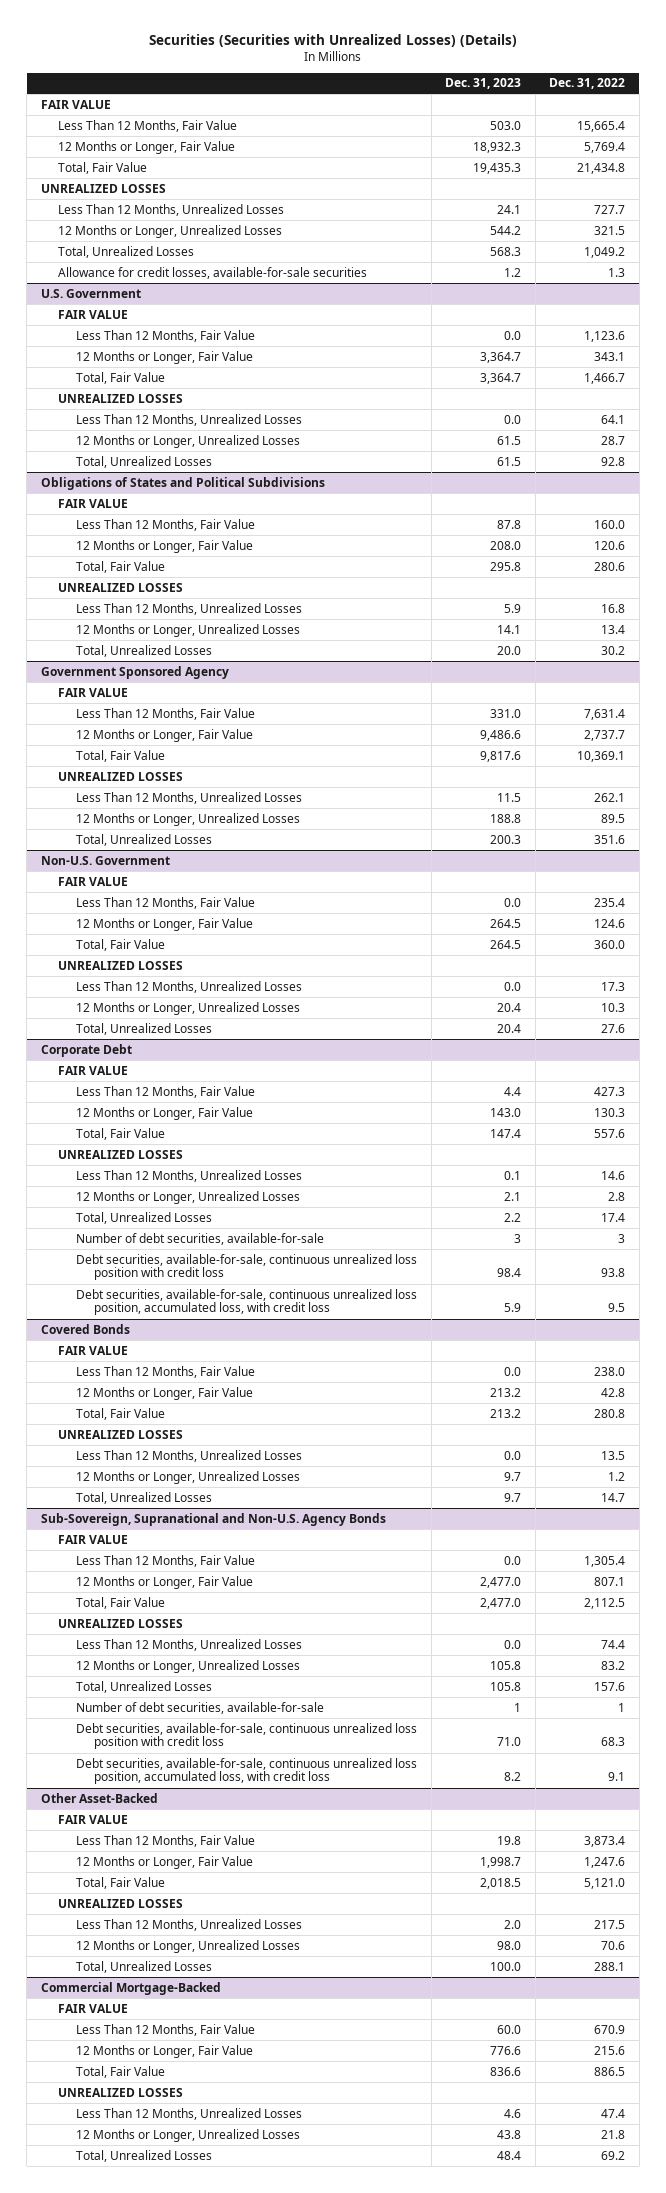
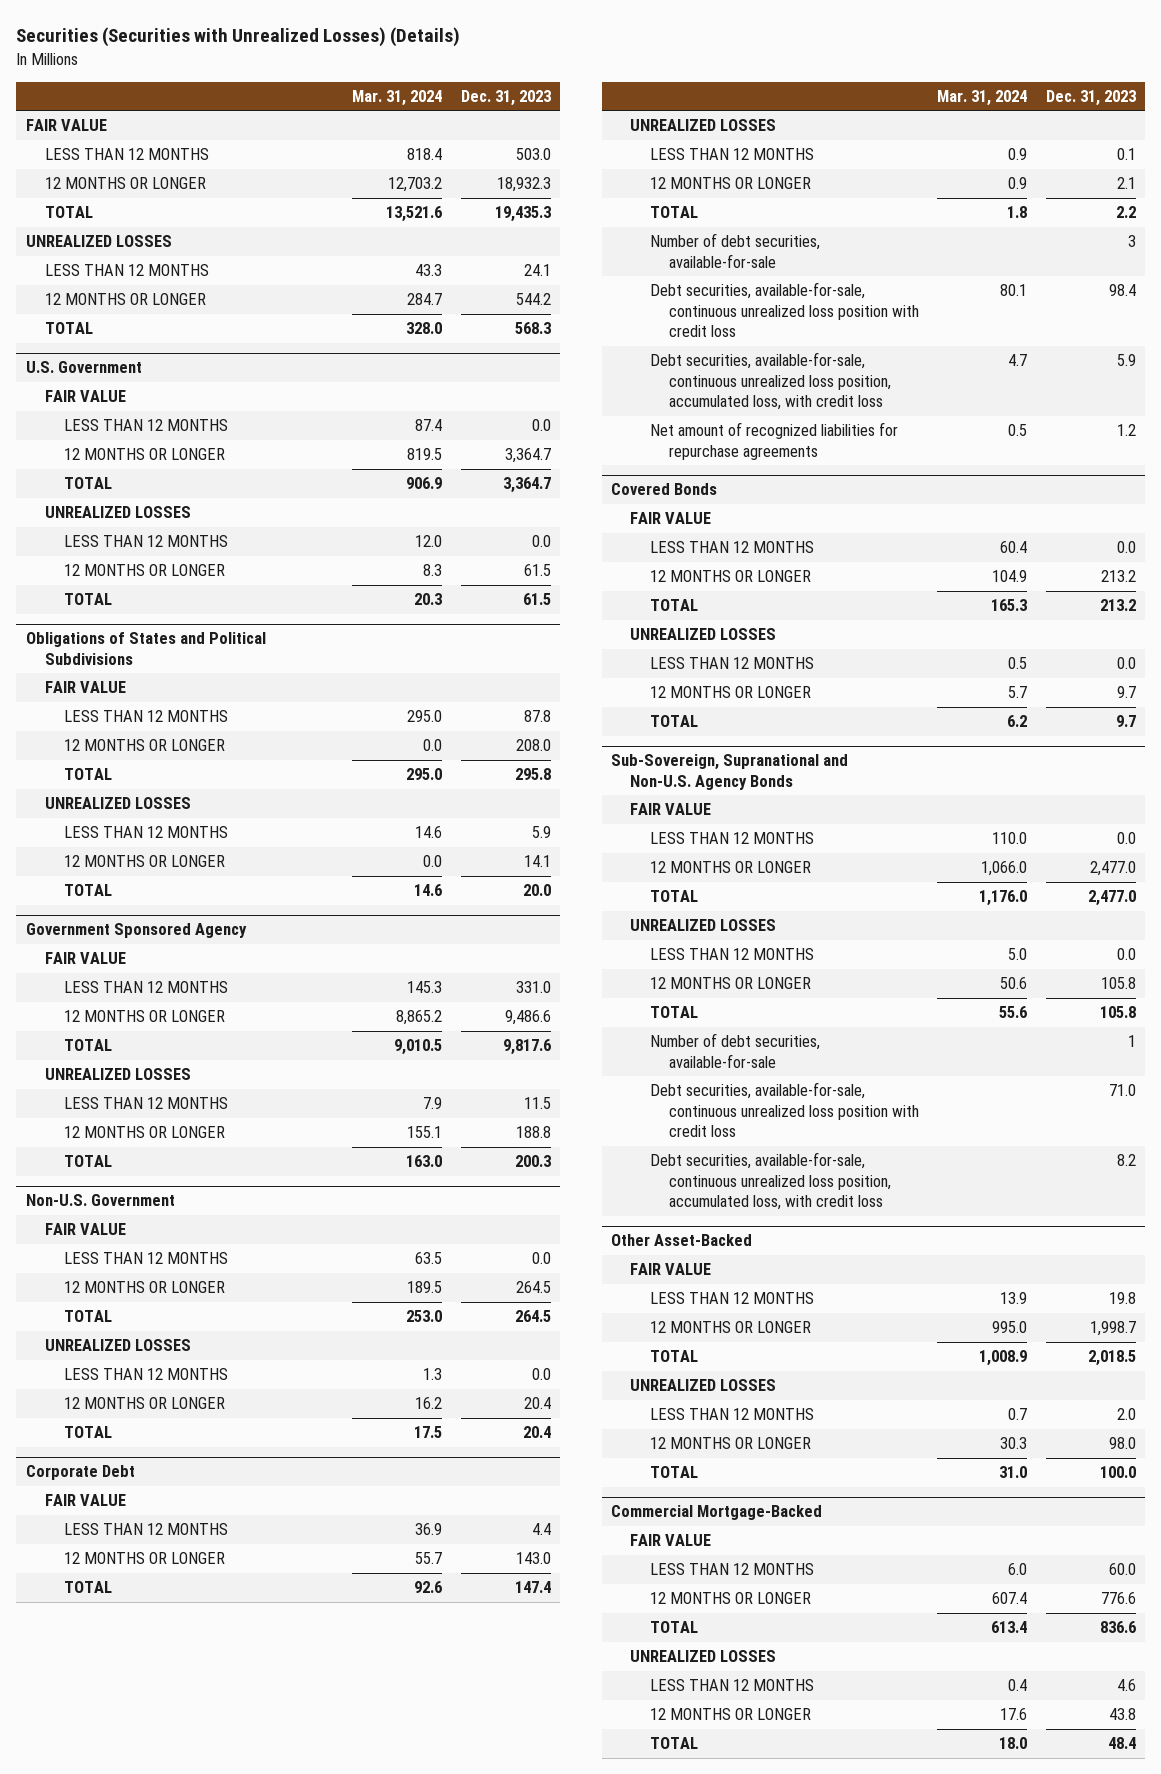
[549,78,626,90] Dec. 31, 2022 -> none
none -> [352,89,443,106] Mar. 31, 2024
[58,119,238,132] Less Than 12 Months, Fair Value -> [44,148,209,161] LESS THAN 12 MONTHS
[58,140,236,154] 12 Months or Longer, Fair Value -> [44,177,206,190] 12 MONTHS OR LONGER
[58,161,148,174] Total, Fair Value -> [44,206,93,219] TOTAL
[58,266,368,279] Allowance for credit losses, available-for-sale securities -> none
[58,203,285,216] Less Than 12 Months, Unrealized Losses -> [44,264,209,277] LESS THAN 12 MONTHS
[58,224,283,238] 12 Months or Longer, Unrealized Losses -> [44,293,206,306] 12 MONTHS OR LONGER
[58,245,195,258] Total, Unrealized Losses -> [44,322,93,335] TOTAL
[75,329,255,342] Less Than 12 Months, Fair Value -> [64,419,229,432] LESS THAN 12 MONTHS
[75,350,253,364] 12 Months or Longer, Fair Value -> [64,448,226,461] 12 MONTHS OR LONGER
[75,371,165,384] Total, Fair Value -> [64,477,113,490] TOTAL
[75,413,302,426] Less Than 12 Months, Unrealized Losses -> [64,535,229,548] LESS THAN 12 MONTHS
[75,434,300,448] 12 Months or Longer, Unrealized Losses -> [64,564,226,577] 12 MONTHS OR LONGER
[75,455,212,468] Total, Unrealized Losses -> [64,593,113,606] TOTAL
[75,518,255,531] Less Than 12 Months, Fair Value -> [64,710,229,723] LESS THAN 12 MONTHS
[75,539,253,553] 12 Months or Longer, Fair Value -> [64,739,226,752] 12 MONTHS OR LONGER
[75,560,165,573] Total, Fair Value -> [64,768,113,781] TOTAL
[75,602,302,615] Less Than 12 Months, Unrealized Losses -> [64,826,229,839] LESS THAN 12 MONTHS
[75,623,300,637] 12 Months or Longer, Unrealized Losses -> [64,855,226,868] 12 MONTHS OR LONGER
[75,644,212,657] Total, Unrealized Losses -> [64,884,113,897] TOTAL
[75,707,255,720] Less Than 12 Months, Fair Value -> [64,981,229,994] LESS THAN 12 MONTHS
[75,728,253,742] 12 Months or Longer, Fair Value -> [64,1010,226,1023] 12 MONTHS OR LONGER
[75,749,165,762] Total, Fair Value -> [64,1039,113,1052] TOTAL
[75,791,302,804] Less Than 12 Months, Unrealized Losses -> [64,1097,229,1110] LESS THAN 12 MONTHS
[75,812,300,826] 12 Months or Longer, Unrealized Losses -> [64,1126,226,1139] 12 MONTHS OR LONGER
[75,833,212,846] Total, Unrealized Losses -> [64,1155,113,1168] TOTAL
[75,896,255,909] Less Than 12 Months, Fair Value -> [64,1252,229,1265] LESS THAN 12 MONTHS
[75,917,253,931] 12 Months or Longer, Fair Value -> [64,1281,226,1294] 12 MONTHS OR LONGER
[75,938,165,951] Total, Fair Value -> [64,1310,113,1323] TOTAL
[75,980,302,993] Less Than 12 Months, Unrealized Losses -> [64,1368,229,1381] LESS THAN 12 MONTHS
[75,1001,300,1015] 12 Months or Longer, Unrealized Losses -> [64,1397,226,1410] 12 MONTHS OR LONGER
[75,1022,212,1035] Total, Unrealized Losses -> [64,1426,113,1439] TOTAL
[75,1085,255,1098] Less Than 12 Months, Fair Value -> [64,1523,229,1536] LESS THAN 12 MONTHS
[75,1106,253,1120] 12 Months or Longer, Fair Value -> [64,1552,226,1565] 12 MONTHS OR LONGER
[75,1127,165,1140] Total, Fair Value -> [64,1581,113,1594] TOTAL
[75,1169,302,1182] Less Than 12 Months, Unrealized Losses -> [649,148,814,161] LESS THAN 12 MONTHS
[75,1190,300,1204] 12 Months or Longer, Unrealized Losses -> [649,177,811,190] 12 MONTHS OR LONGER
[75,1211,212,1224] Total, Unrealized Losses -> [649,206,698,219] TOTAL
none -> [649,422,898,460] Net amount of recognized liabilities for repurchase agreements
[75,1365,255,1378] Less Than 12 Months, Fair Value -> [649,541,814,554] LESS THAN 12 MONTHS
[75,1386,253,1400] 12 Months or Longer, Fair Value -> [649,570,811,583] 12 MONTHS OR LONGER
[75,1407,165,1420] Total, Fair Value -> [649,599,698,612] TOTAL
[75,1449,302,1462] Less Than 12 Months, Unrealized Losses -> [649,657,814,670] LESS THAN 12 MONTHS
[75,1470,300,1484] 12 Months or Longer, Unrealized Losses -> [649,686,811,699] 12 MONTHS OR LONGER
[75,1491,212,1504] Total, Unrealized Losses -> [649,715,698,728] TOTAL
[75,1554,255,1567] Less Than 12 Months, Fair Value -> [649,832,814,845] LESS THAN 12 MONTHS
[75,1575,253,1589] 12 Months or Longer, Fair Value -> [649,861,811,874] 12 MONTHS OR LONGER
[75,1596,165,1609] Total, Fair Value -> [649,890,698,903] TOTAL
[75,1638,302,1651] Less Than 12 Months, Unrealized Losses -> [649,948,814,961] LESS THAN 12 MONTHS
[75,1659,300,1673] 12 Months or Longer, Unrealized Losses -> [649,977,811,990] 12 MONTHS OR LONGER
[75,1680,212,1693] Total, Unrealized Losses -> [649,1006,698,1019] TOTAL
[75,1834,255,1847] Less Than 12 Months, Fair Value -> [649,1292,814,1305] LESS THAN 12 MONTHS
[75,1855,253,1869] 12 Months or Longer, Fair Value -> [649,1321,811,1334] 12 MONTHS OR LONGER
[75,1876,165,1889] Total, Fair Value -> [649,1350,698,1363] TOTAL
[75,1918,302,1931] Less Than 12 Months, Unrealized Losses -> [649,1408,814,1421] LESS THAN 12 MONTHS
[75,1939,300,1953] 12 Months or Longer, Unrealized Losses -> [649,1437,811,1450] 12 MONTHS OR LONGER
[75,1960,212,1973] Total, Unrealized Losses -> [649,1466,698,1479] TOTAL
[75,2023,255,2036] Less Than 12 Months, Fair Value -> [649,1563,814,1576] LESS THAN 12 MONTHS
[75,2044,253,2058] 12 Months or Longer, Fair Value -> [649,1592,811,1605] 12 MONTHS OR LONGER
[75,2065,165,2078] Total, Fair Value -> [649,1621,698,1634] TOTAL
[75,2107,302,2120] Less Than 12 Months, Unrealized Losses -> [649,1679,814,1692] LESS THAN 12 MONTHS
[75,2128,300,2142] 12 Months or Longer, Unrealized Losses -> [649,1708,811,1721] 12 MONTHS OR LONGER
[75,2149,212,2162] Total, Unrealized Losses -> [649,1737,698,1750] TOTAL

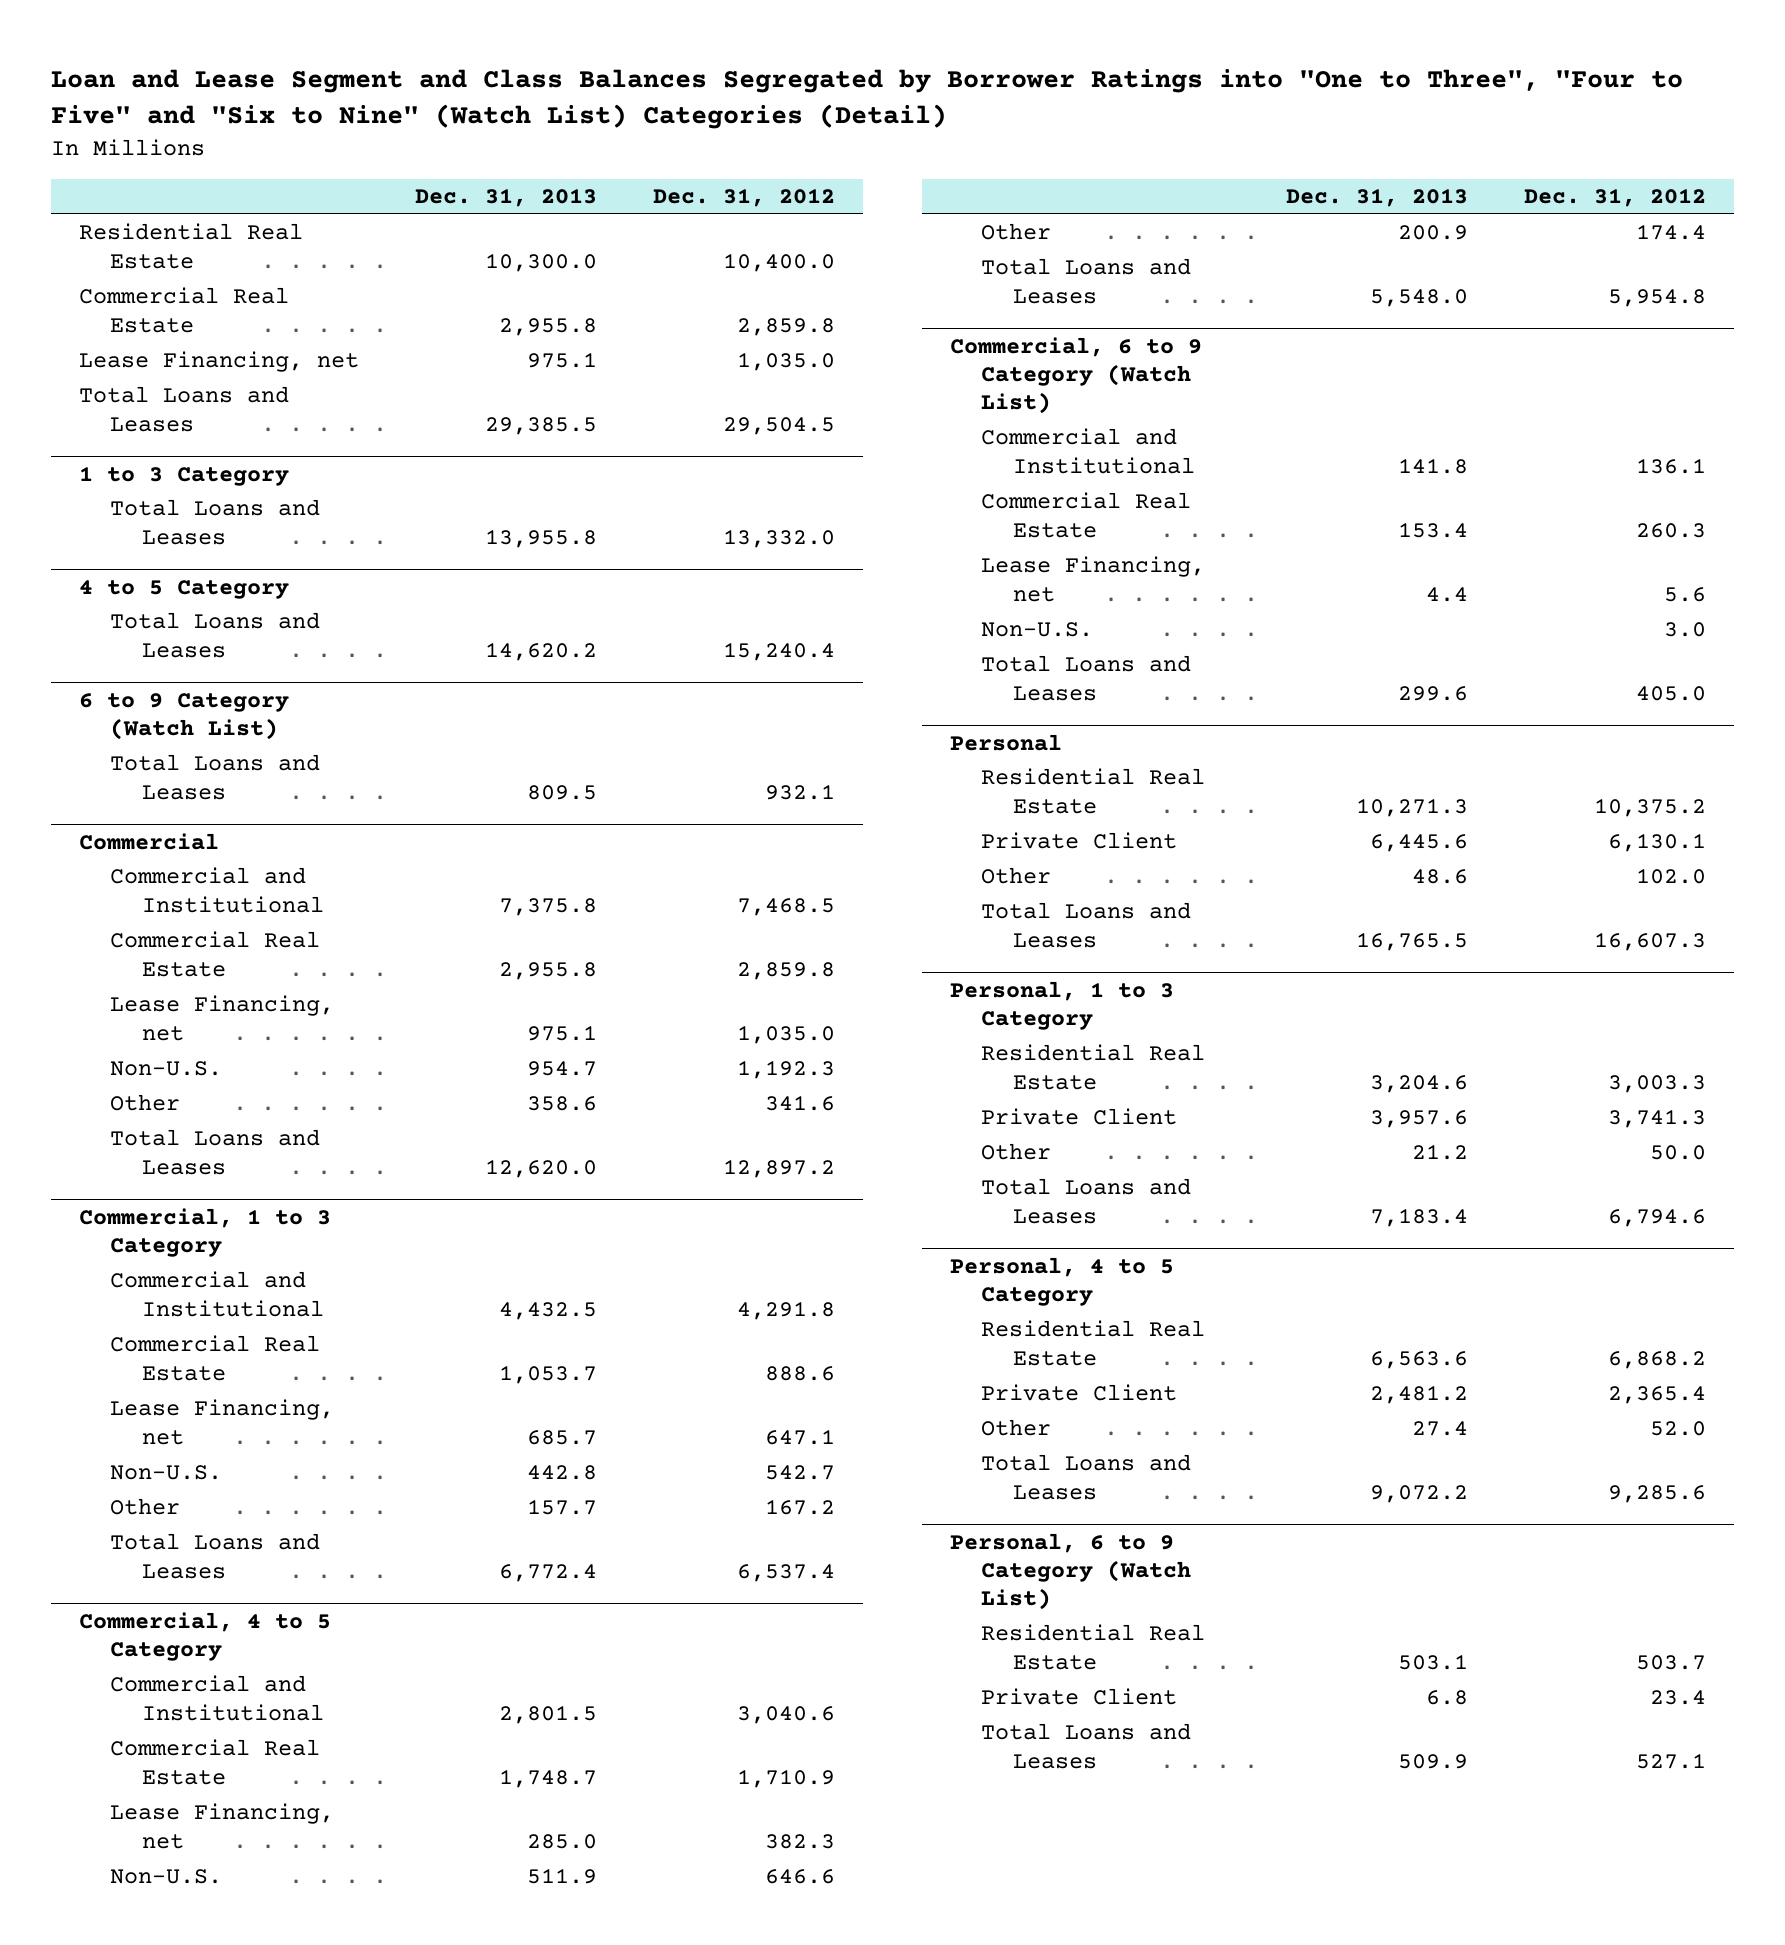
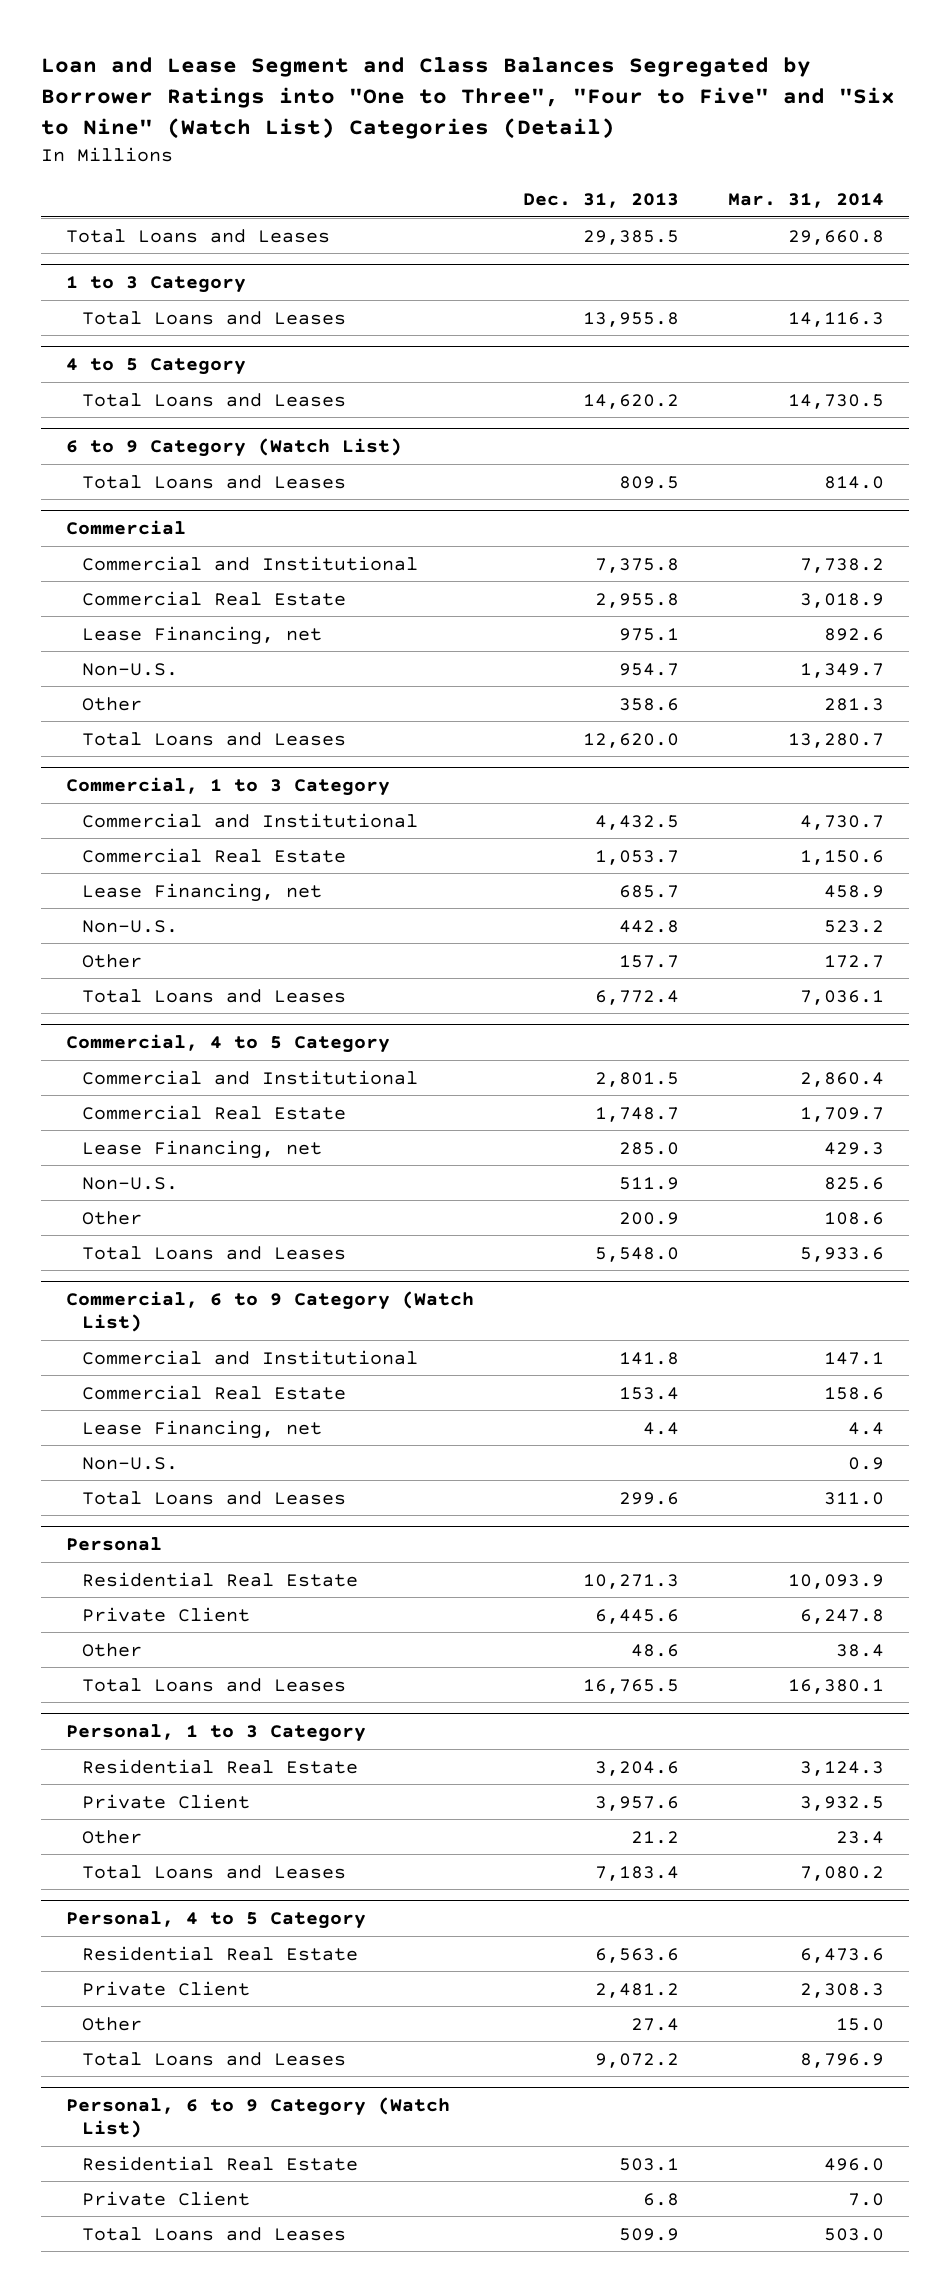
[653,187,836,207] Dec. 31, 2012 -> none
none -> [728,192,885,208] Mar. 31, 2014
[78,223,303,269] Residential Real Estate -> none
[78,287,289,333] Commercial Real Estate -> none
[78,351,359,373] Lease Financing, net -> none

